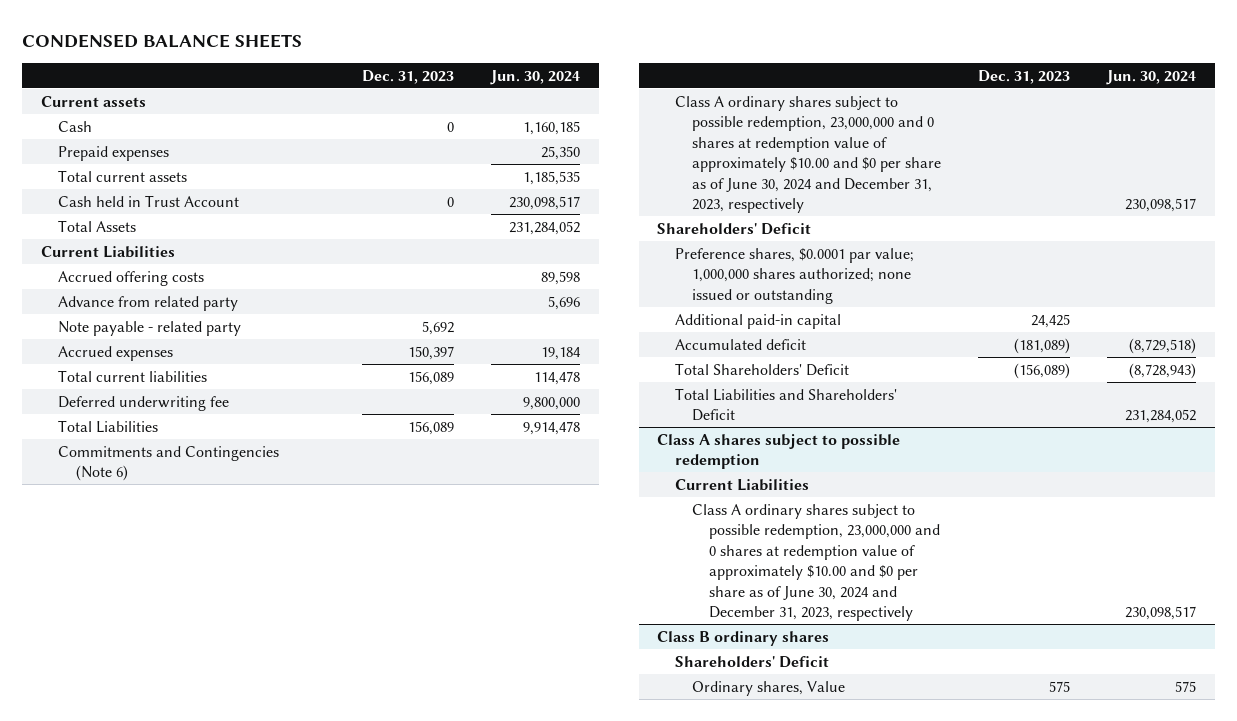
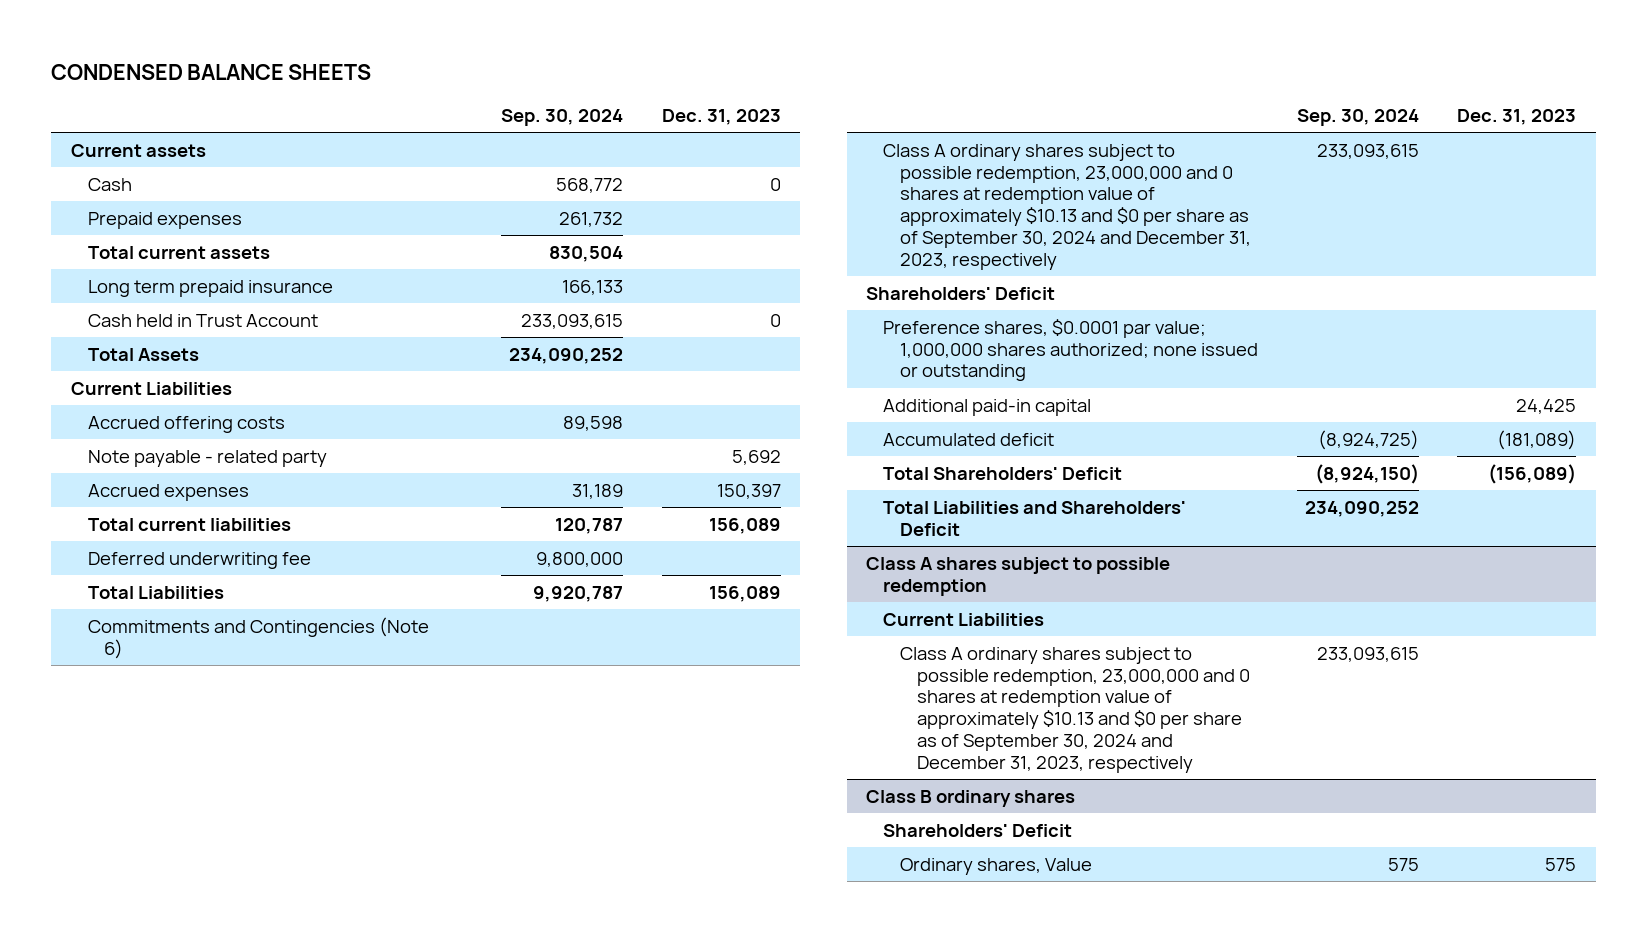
[490,69,581,85] Jun. 30, 2024 -> none
none -> [501,109,624,127] Sep. 30, 2024
none -> [87,279,333,297] Long term prepaid insurance
[58,295,239,311] Advance from related party -> none
[674,95,942,214] Class A ordinary shares subject to possible redemption, 23,000,000 and 0 shares at redemption value of approximately $10.00 and $0 per share as of June 30, 2024 and December 31, 2023, respectively -> [882,143,1251,270] Class A ordinary shares subject to possible redemption, 23,000,000 and 0 shares at redemption value of approximately $10.13 and $0 per share as of September 30, 2024 and December 31, 2023, respectively
[692,503,941,622] Class A ordinary shares subject to possible redemption, 23,000,000 and 0 shares at redemption value of approximately $10.00 and $0 per share as of June 30, 2024 and December 31, 2023, respectively -> [899,646,1250,773] Class A ordinary shares subject to possible redemption, 23,000,000 and 0 shares at redemption value of approximately $10.13 and $0 per share as of September 30, 2024 and December 31, 2023, respectively

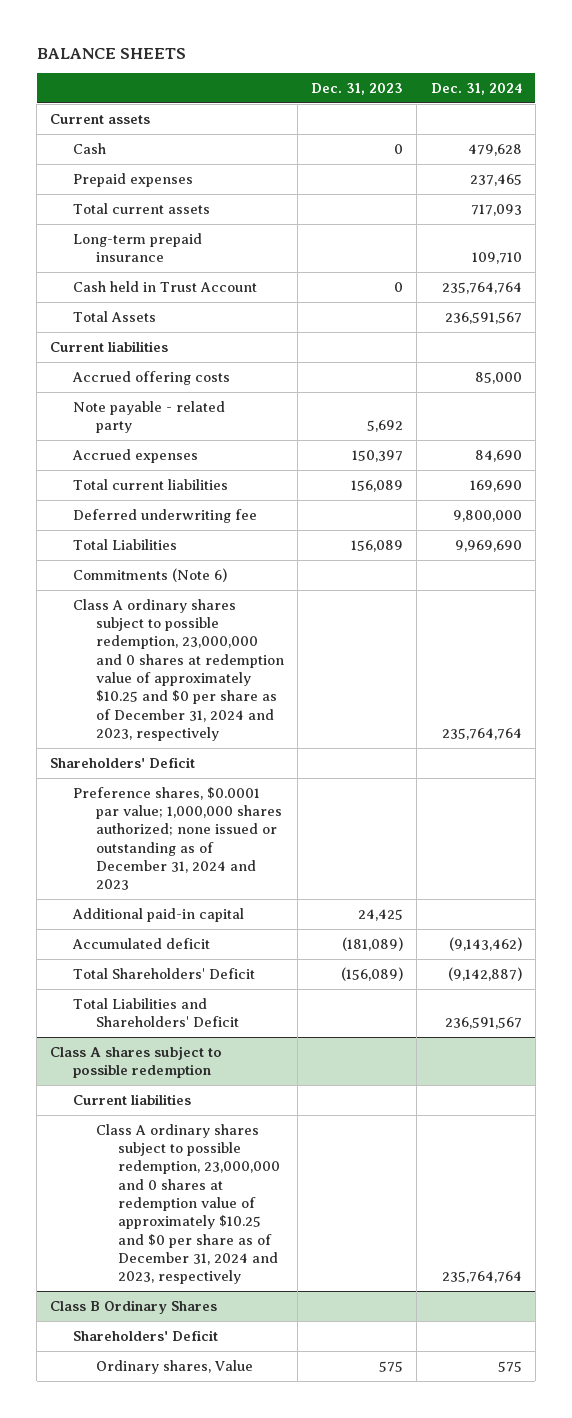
[51,63,372,80] CONDENSED BALANCE SHEETS -> [36,47,186,59] BALANCE SHEETS
[501,109,624,127] Sep. 30, 2024 -> none
none -> [430,82,522,95] Dec. 31, 2024
[87,279,333,297] Long term prepaid insurance -> [73,232,203,263] Long-term prepaid insurance
[70,381,232,395] Current Liabilities -> [50,340,169,352] Current liabilities
[87,616,429,659] Commitments and Contingencies (Note 6) -> [73,567,228,582] Commitments (Note 6)
[882,143,1251,270] Class A ordinary shares subject to possible redemption, 23,000,000 and 0 shares at redemption value of approximately $10.13 and $0 per share as of September 30, 2024 and December 31, 2023, respectively -> [73,598,284,742] Class A ordinary shares subject to possible redemption, 23,000,000 and 0 shares at redemption value of approximately $10.25 and $0 per share as of December 31, 2024 and 2023, respectively
[882,318,1258,382] Preference shares, $0.0001 par value; 1,000,000 shares authorized; none issued or outstanding -> [73,786,282,891] Preference shares, $0.0001 par value; 1,000,000 shares authorized; none issued or outstanding as of December 31, 2024 and 2023
[882,612,1044,626] Current Liabilities -> [73,1093,192,1105] Current liabilities
[899,646,1250,773] Class A ordinary shares subject to possible redemption, 23,000,000 and 0 shares at redemption value of approximately $10.13 and $0 per share as of September 30, 2024 and December 31, 2023, respectively -> [95,1123,281,1285] Class A ordinary shares subject to possible redemption, 23,000,000 and 0 shares at redemption value of approximately $10.25 and $0 per share as of December 31, 2024 and 2023, respectively
[865,789,1075,807] Class B ordinary shares -> [50,1299,218,1314] Class B Ordinary Shares

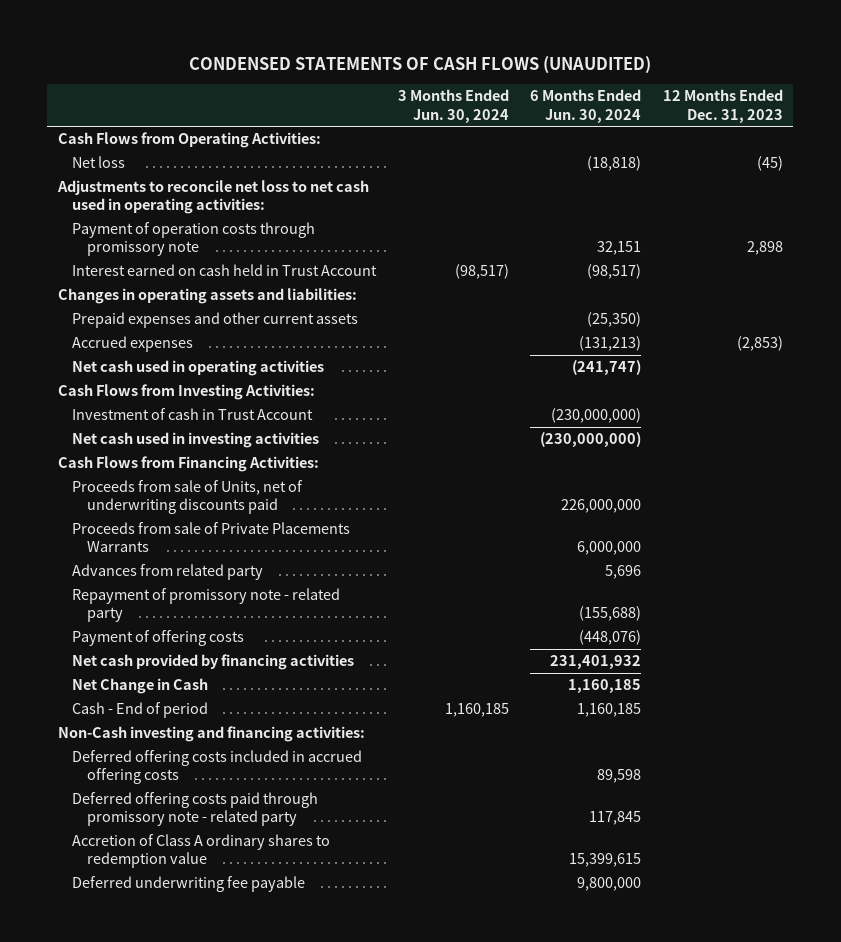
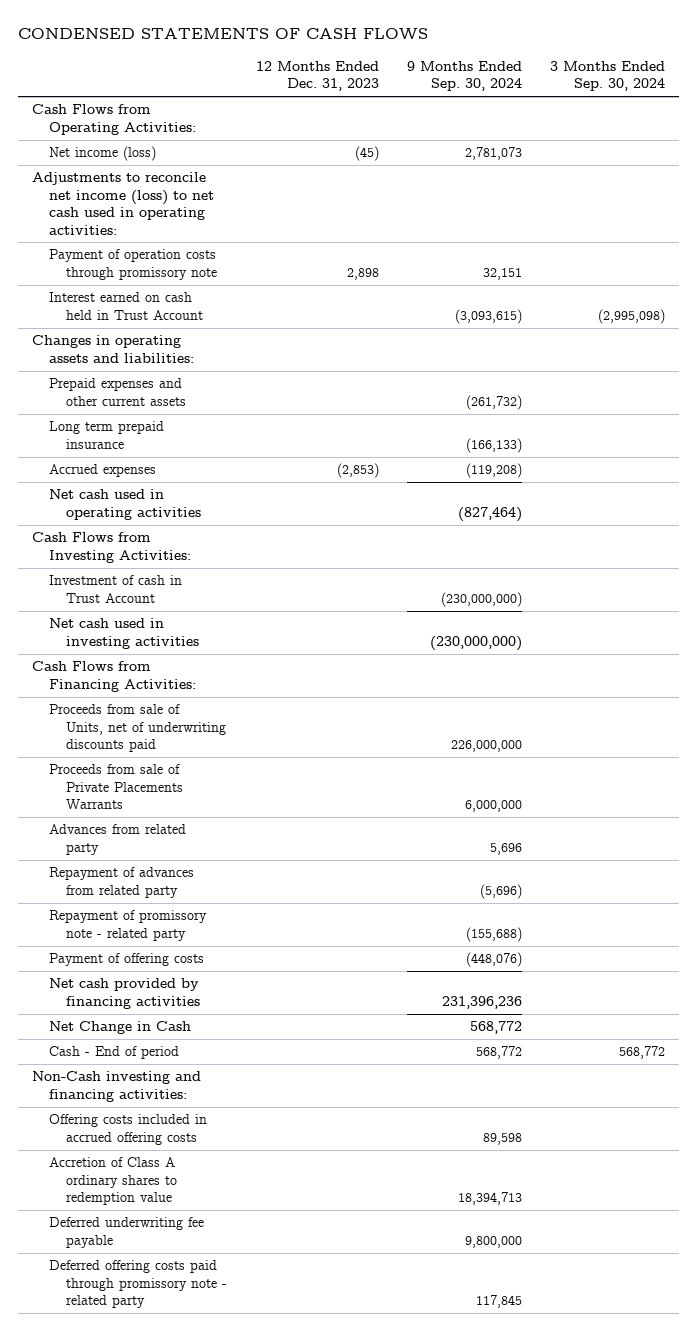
[189,55,652,74] CONDENSED STATEMENTS OF CASH FLOWS (UNAUDITED) -> [17,28,428,40] CONDENSED STATEMENTS OF CASH FLOWS
[397,89,509,123] 3 Months Ended Jun. 30, 2024 -> none
[530,89,642,123] 6 Months Ended Jun. 30, 2024 -> none
none -> [406,60,522,92] 9 Months Ended Sep. 30, 2024
none -> [550,60,666,92] 3 Months Ended Sep. 30, 2024
[72,156,126,169] Net loss -> [49,146,157,162] Net income (loss)
[56,180,369,215] Adjustments to reconcile net loss to net cash used in operating activities: -> [31,172,215,235] Adjustments to reconcile net income (loss) to net cash used in operating activities:
none -> [49,421,165,449] Long term prepaid insurance
none -> [49,867,195,898] Repayment of advances from related party
[72,750,363,785] Deferred offering costs included in accrued offering costs -> [49,1114,208,1145] Offering costs included in accrued offering costs
[72,792,319,827] Deferred offering costs paid through promissory note - related party -> [49,1260,228,1309] Deferred offering costs paid through promissory note - related party

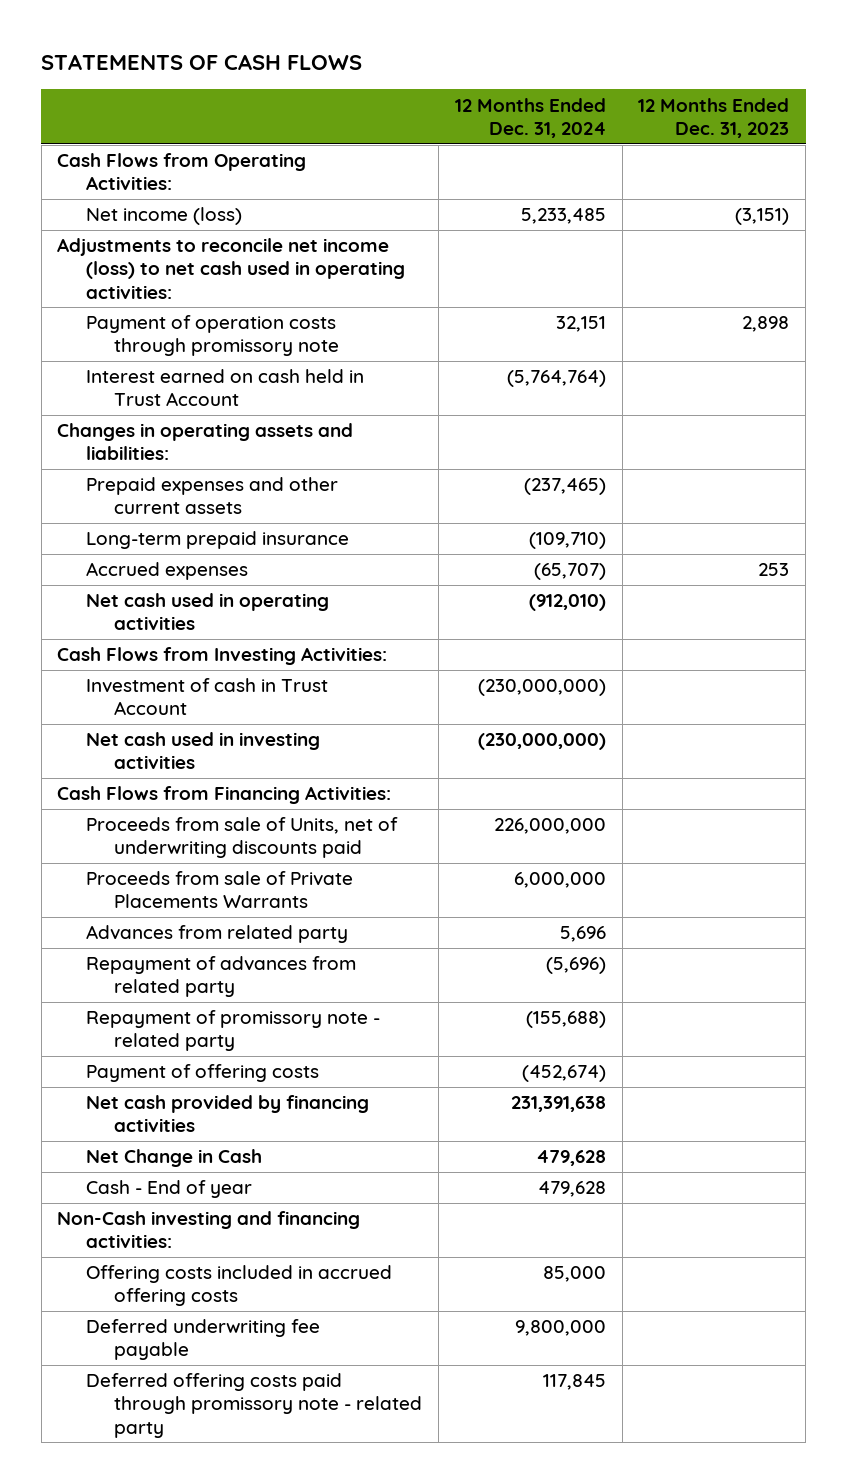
[17,28,428,40] CONDENSED STATEMENTS OF CASH FLOWS -> [41,54,363,71] STATEMENTS OF CASH FLOWS
[406,60,522,92] 9 Months Ended Sep. 30, 2024 -> none
[550,60,666,92] 3 Months Ended Sep. 30, 2024 -> none
none -> [454,97,606,138] 12 Months Ended Dec. 31, 2024
[354,146,379,162] (45) -> [735,208,790,226] (3,151)
[49,421,165,449] Long term prepaid insurance -> [85,531,349,550] Long-term prepaid insurance
[336,463,379,479] (2,853) -> [758,563,790,577] 253
[49,1046,180,1060] Cash - End of period -> [85,1180,252,1199] Cash - End of year
[49,1157,178,1206] Accretion of Class A ordinary shares to redemption value -> none

